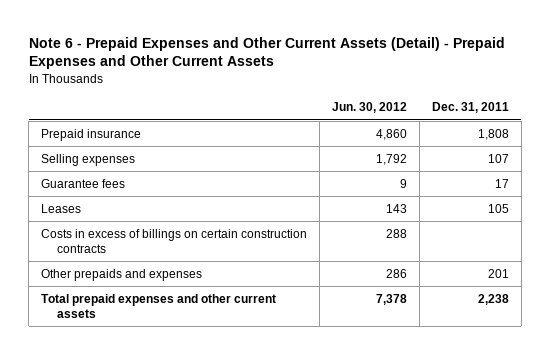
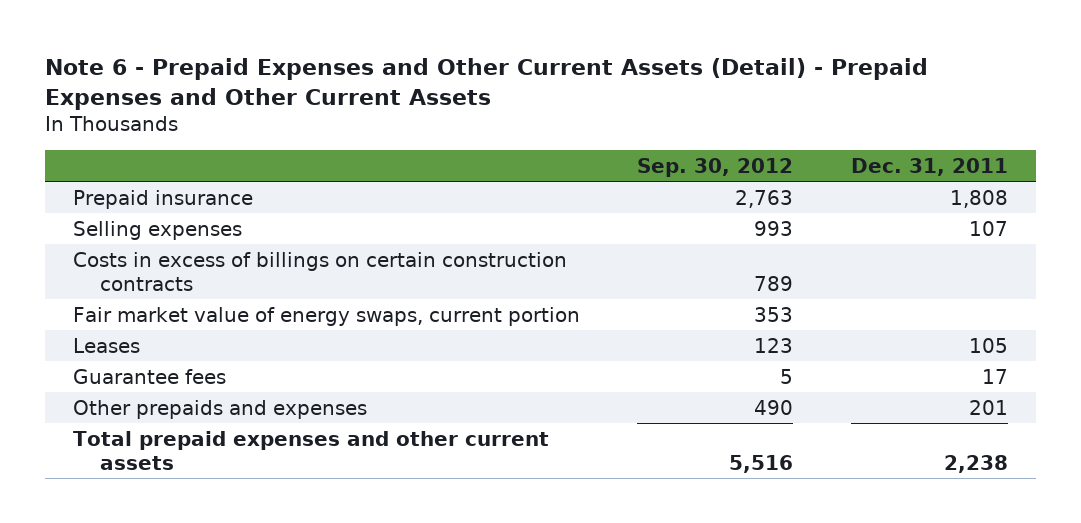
[331,102,407,114] Jun. 30, 2012 -> none
none -> [637,157,794,177] Sep. 30, 2012
none -> [73,306,581,326] Fair market value of energy swaps, current portion
[41,203,82,213] Leases -> [73,337,141,353] Leases
[41,178,126,188] Guarantee fees -> [73,368,227,384] Guarantee fees

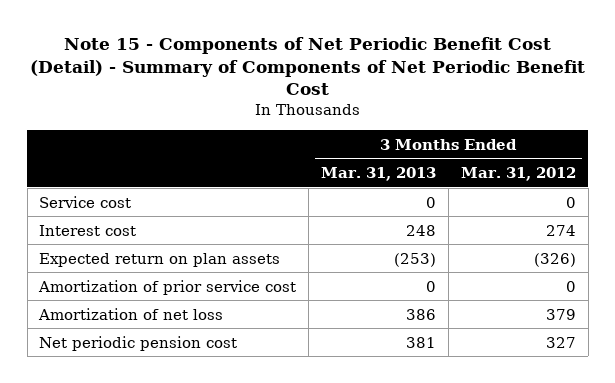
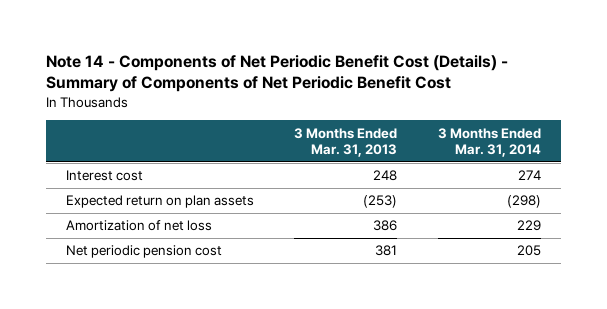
[29,36,585,96] Note 15 - Components of Net Periodic Benefit Cost (Detail) - Summary of Components of Net Periodic Benefit Cost -> [45,54,508,93] Note 14 - Components of Net Periodic Benefit Cost (Details) - Summary of Components of Net Periodic Benefit Cost
[460,166,576,181] Mar. 31, 2012 -> none
none -> [438,127,542,158] 3 Months Ended Mar. 31, 2014
[39,195,132,208] Service cost -> none
[38,279,297,295] Amortization of prior service cost -> none

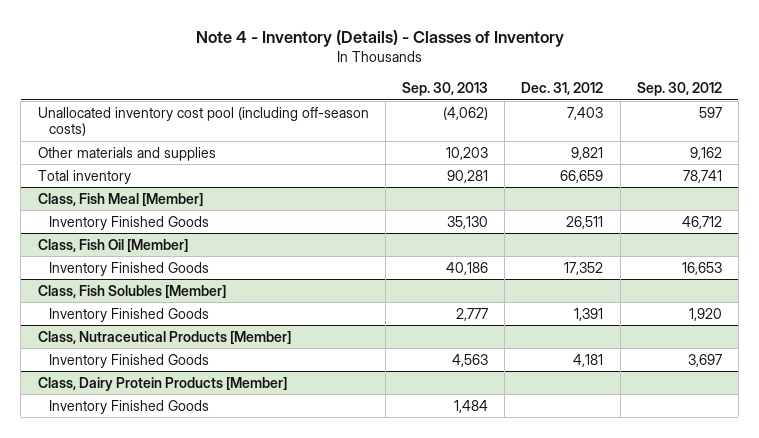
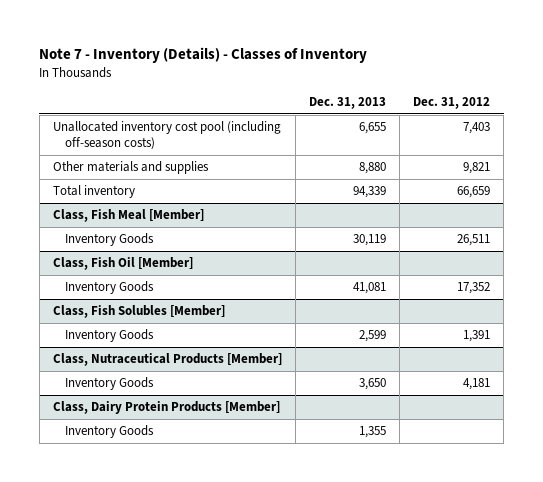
[195,29,564,47] Note 4 - Inventory (Details) - Classes of Inventory -> [39,47,368,64] Note 7 - Inventory (Details) - Classes of Inventory
[401,82,488,97] Sep. 30, 2013 -> none
[636,82,722,97] Sep. 30, 2012 -> none
none -> [309,97,387,110] Dec. 31, 2013
[49,215,210,230] Inventory Finished Goods -> [65,233,155,247] Inventory Goods
[49,261,210,276] Inventory Finished Goods -> [65,281,155,295] Inventory Goods
[49,307,210,322] Inventory Finished Goods -> [65,329,155,343] Inventory Goods
[49,353,210,368] Inventory Finished Goods -> [65,377,155,391] Inventory Goods
[49,399,210,414] Inventory Finished Goods -> [65,425,155,439] Inventory Goods

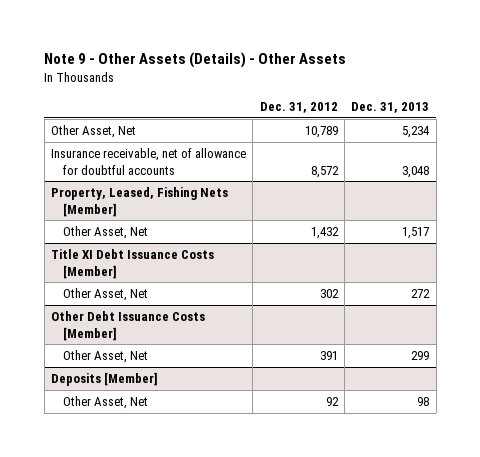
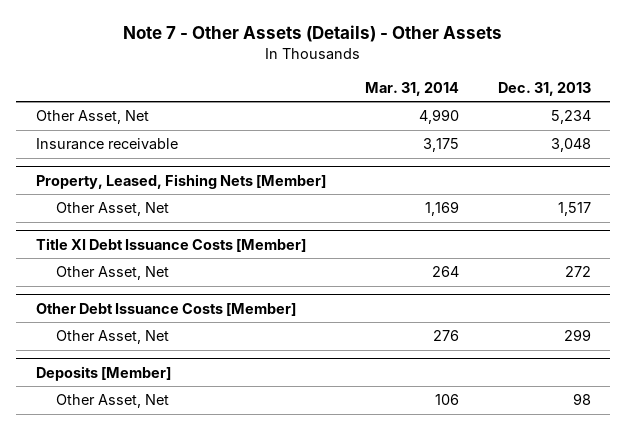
[44,52,347,69] Note 9 - Other Assets (Details) - Other Assets -> [123,25,503,43] Note 7 - Other Assets (Details) - Other Assets
[259,101,338,113] Dec. 31, 2012 -> none
none -> [364,81,459,96] Mar. 31, 2014
[51,147,247,175] Insurance receivable, net of allowance for doubtful accounts -> [35,138,178,151] Insurance receivable

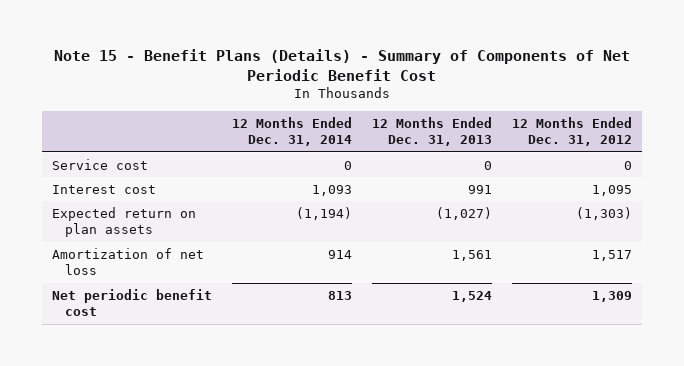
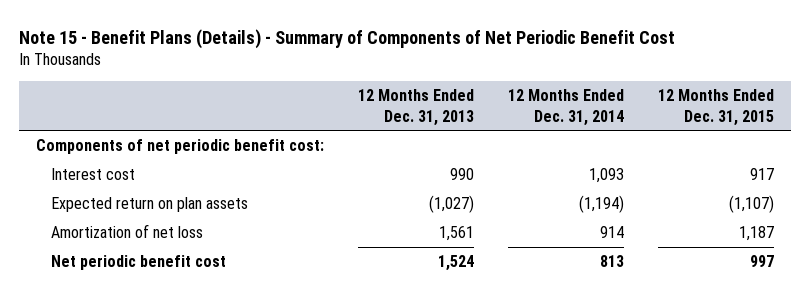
[512,116,633,147] 12 Months Ended Dec. 31, 2012 -> none
none -> [657,88,774,126] 12 Months Ended Dec. 31, 2015
[51,158,148,170] Service cost -> none
none -> [36,139,325,155] Components of net periodic benefit cost:
[467,184,492,194] 991 -> [449,168,474,181] 990

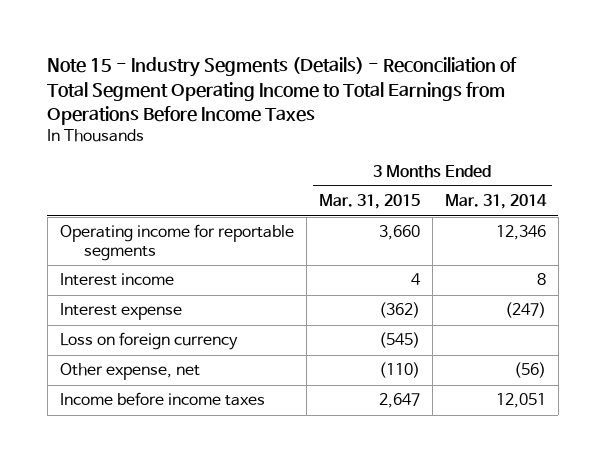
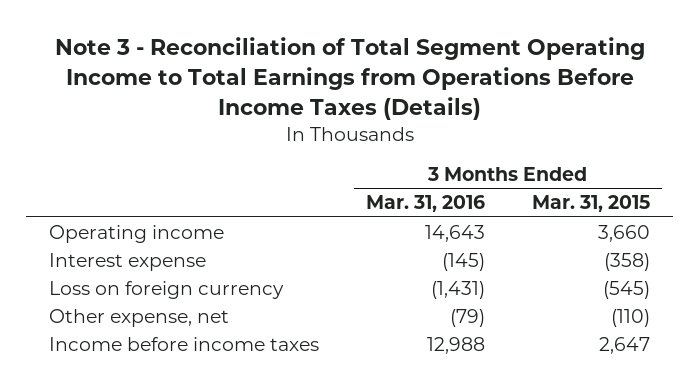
[47,57,518,125] Note 15 - Industry Segments (Details) - Reconciliation of Total Segment Operating Income to Total Earnings from Operations Before Income Taxes -> [54,37,645,120] Note 3 - Reconciliation of Total Segment Operating Income to Total Earnings from Operations Before Income Taxes (Details)
[444,194,547,210] Mar. 31, 2014 -> none
none -> [366,195,486,213] Mar. 31, 2016
[59,273,174,287] Interest income -> none
[59,224,294,261] Operating income for reportable segments -> [49,224,225,243] Operating income
[378,302,420,319] (362) -> [603,252,650,271] (358)

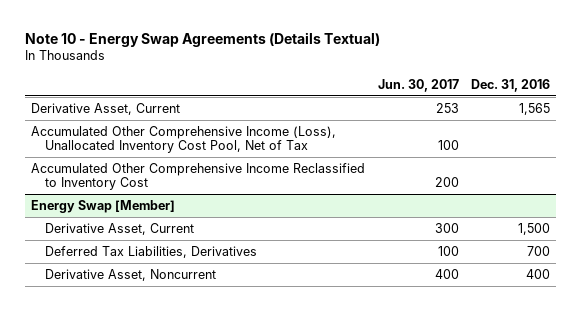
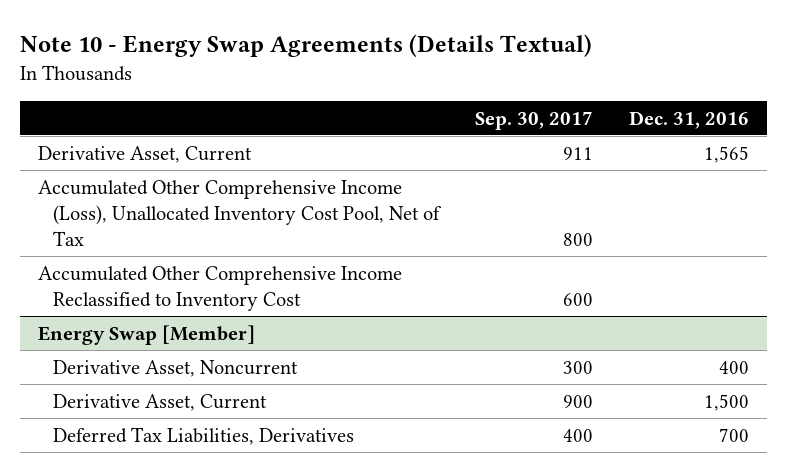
[377,78,459,92] Jun. 30, 2017 -> none
none -> [474,110,593,130] Sep. 30, 2017
[45,268,217,281] Derivative Asset, Noncurrent -> [52,359,298,377] Derivative Asset, Noncurrent

